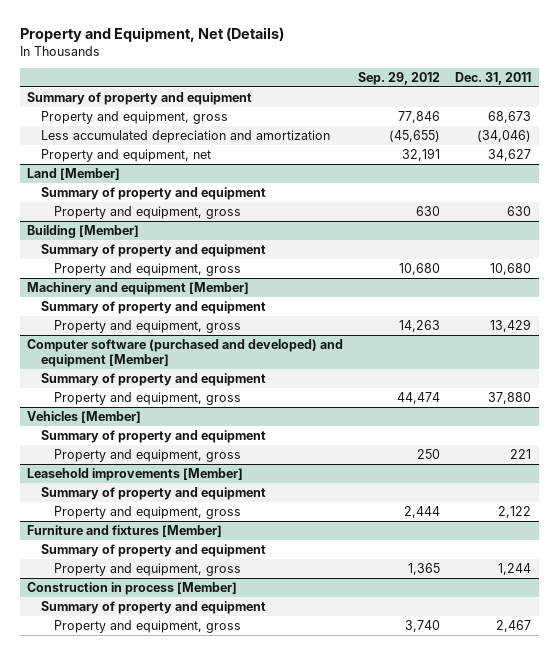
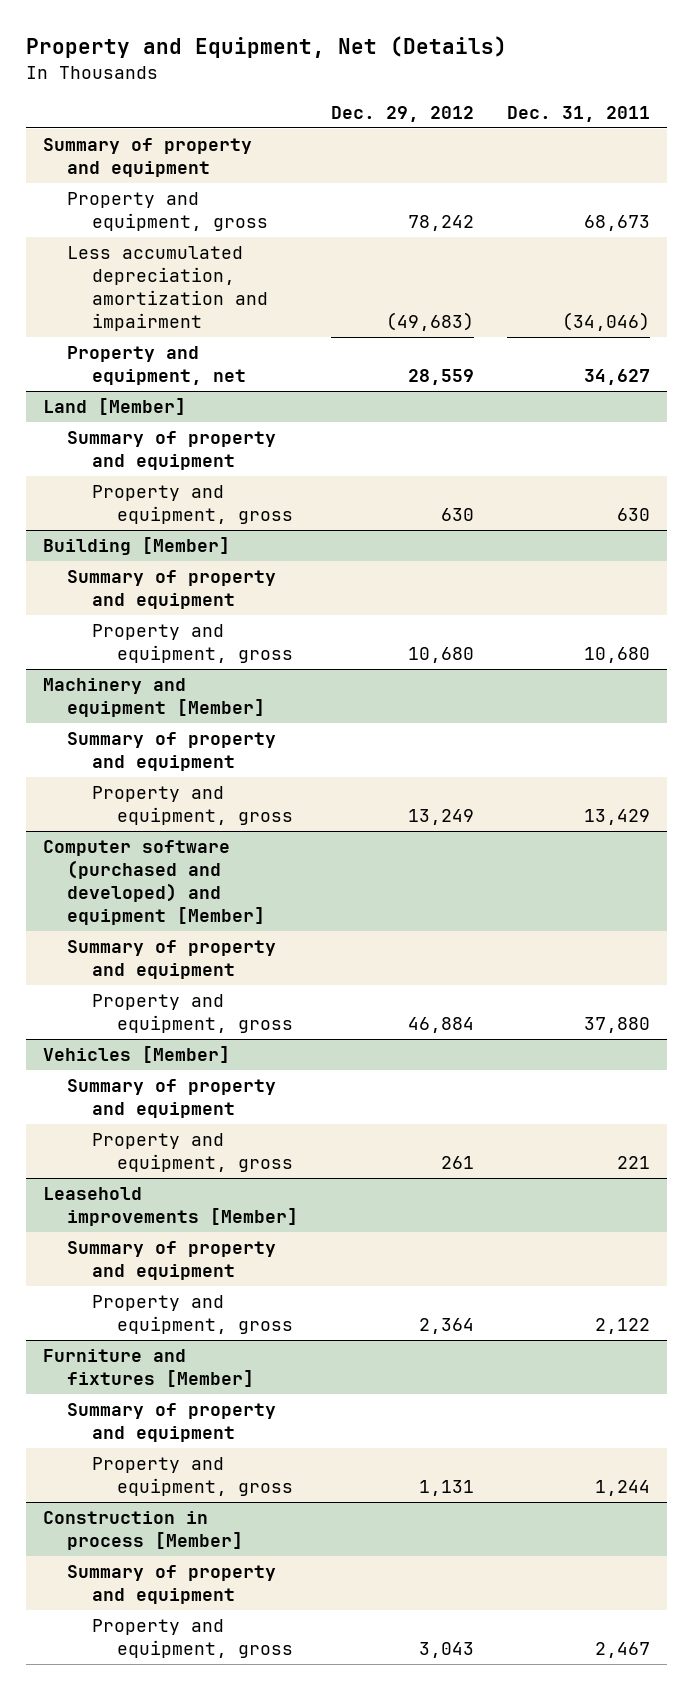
[358,72,441,86] Sep. 29, 2012 -> none
none -> [331,106,475,123] Dec. 29, 2012
[40,129,330,143] Less accumulated depreciation and amortization -> [67,246,269,331] Less accumulated depreciation, amortization and impairment

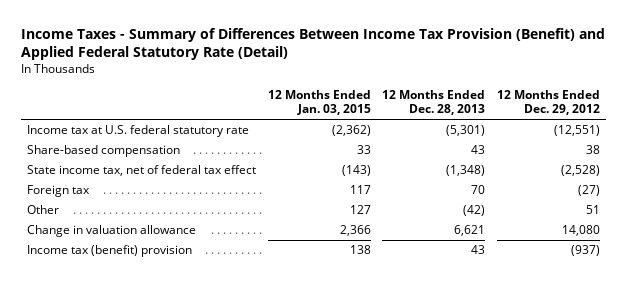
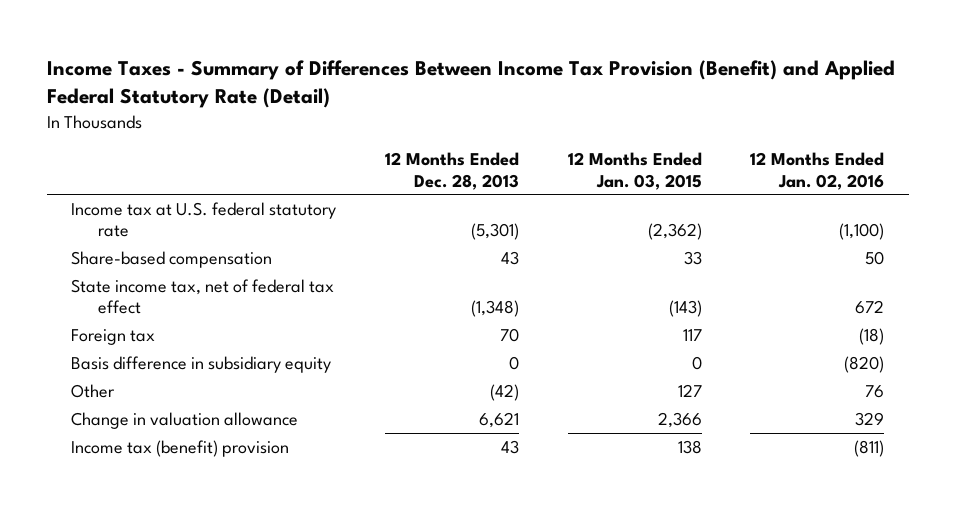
[497,89,601,116] 12 Months Ended Dec. 29, 2012 -> none
none -> [750,152,885,190] 12 Months Ended Jan. 02, 2016
none -> [71,355,332,373] Basis difference in subsidiary equity

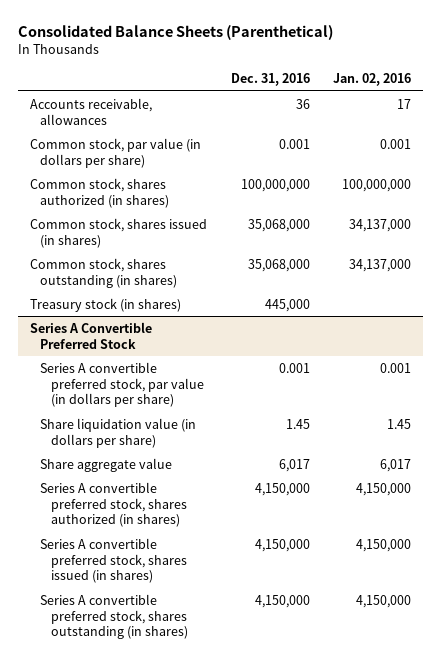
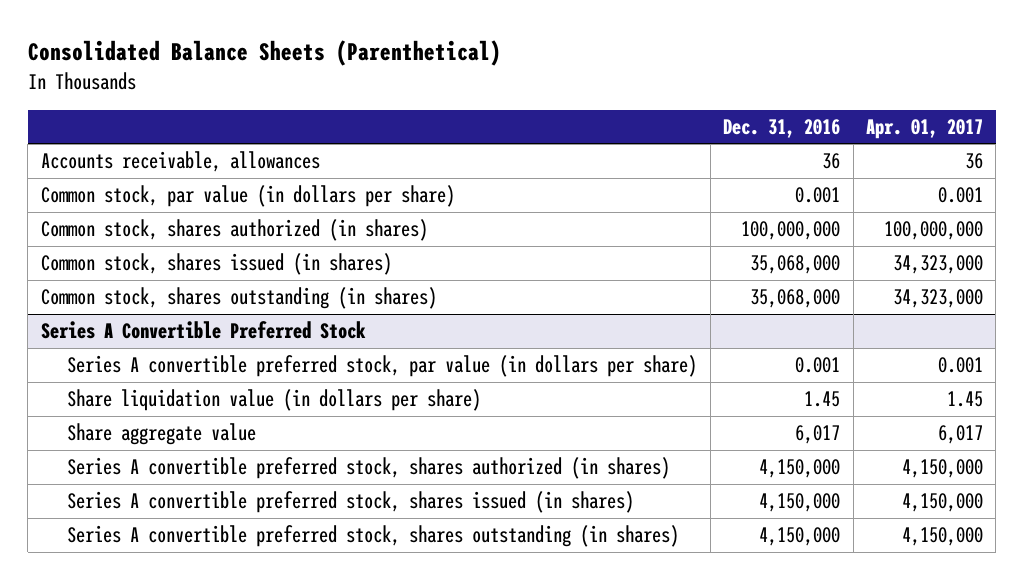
[333,73,412,87] Jan. 02, 2016 -> none
none -> [866,118,984,139] Apr. 01, 2017
[30,297,182,312] Treasury stock (in shares) -> none

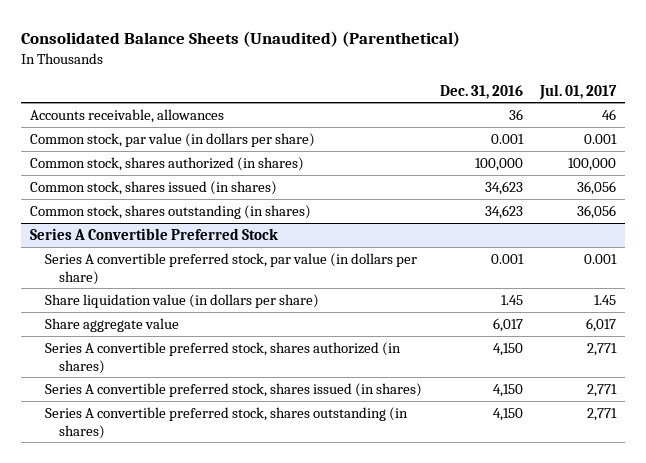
[27,40,501,67] Consolidated Balance Sheets (Parenthetical) -> [21,30,461,47] Consolidated Balance Sheets (Unaudited) (Parenthetical)
[866,118,984,139] Apr. 01, 2017 -> none
none -> [539,83,618,100] Jul. 01, 2017
[741,221,841,241] 100,000,000 -> [474,157,523,171] 100,000
[750,255,841,275] 35,068,000 -> [484,180,523,195] 34,623
[750,289,841,309] 35,068,000 -> [484,204,523,219] 34,623
[759,459,841,479] 4,150,000 -> [492,342,523,356] 4,150
[759,493,841,513] 4,150,000 -> [492,383,523,397] 4,150
[759,527,841,547] 4,150,000 -> [492,407,523,421] 4,150

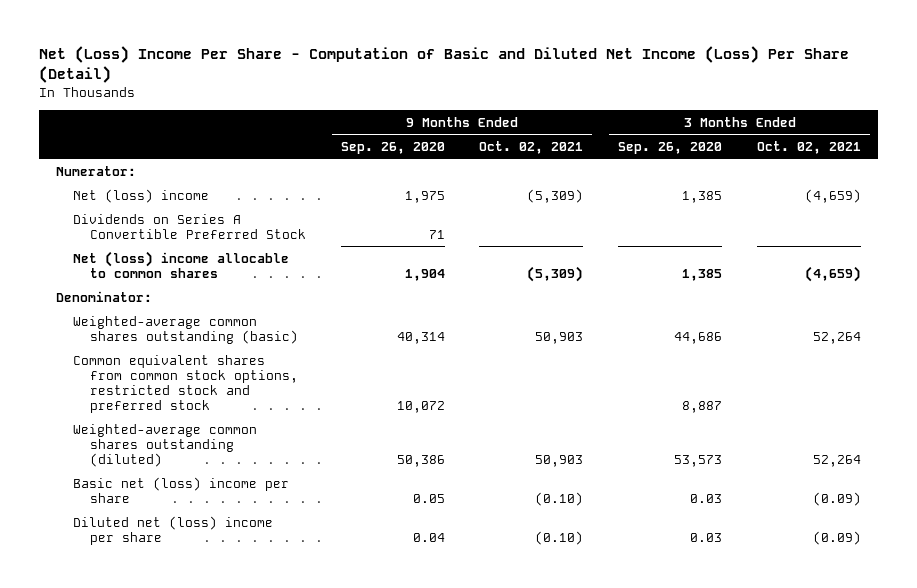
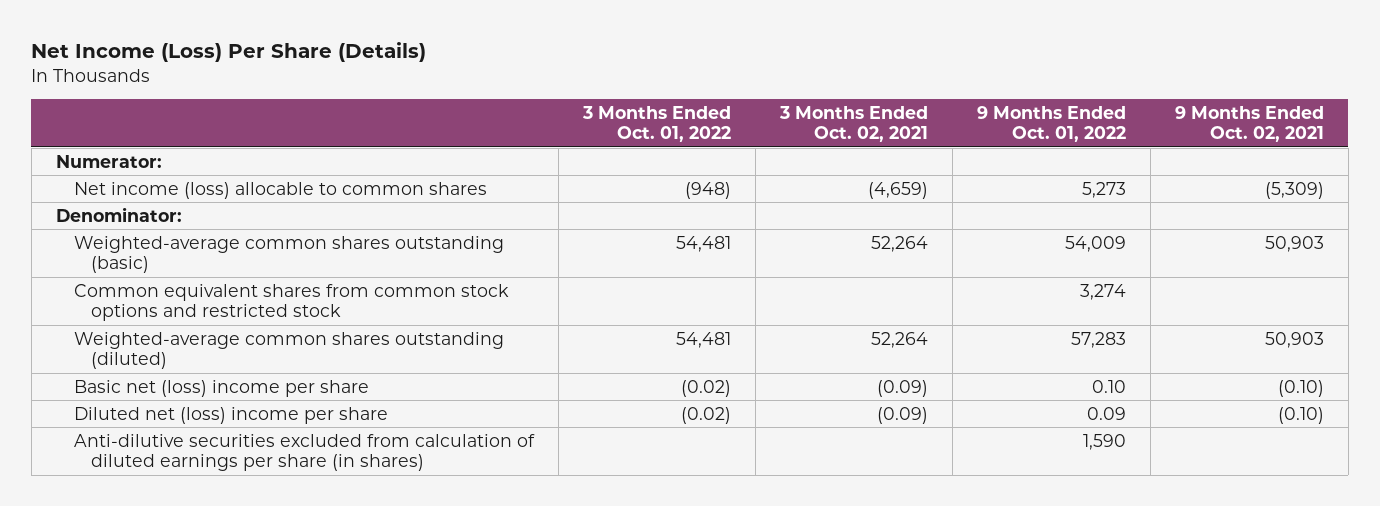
[38,46,849,84] Net (Loss) Income Per Share - Computation of Basic and Diluted Net Income (Loss) Per Share (Detail) -> [31,42,427,63] Net Income (Loss) Per Share (Details)
[340,141,445,154] Sep. 26, 2020 -> none
[618,141,723,154] Sep. 26, 2020 -> none
none -> [581,105,731,142] 3 Months Ended Oct. 01, 2022
none -> [976,105,1126,142] 9 Months Ended Oct. 01, 2022
[73,213,306,239] Dividends on Series A Convertible Preferred Stock -> none
[73,250,290,278] Net (loss) income allocable to common shares -> none
[73,188,210,203] Net (loss) income -> [73,181,487,199] Net income (loss) allocable to common shares
[73,354,298,413] Common equivalent shares from common stock options, restricted stock and preferred stock -> [73,283,509,322] Common equivalent shares from common stock options and restricted stock
none -> [73,433,535,472] Anti-dilutive securities excluded from calculation of diluted earnings per share (in shares)

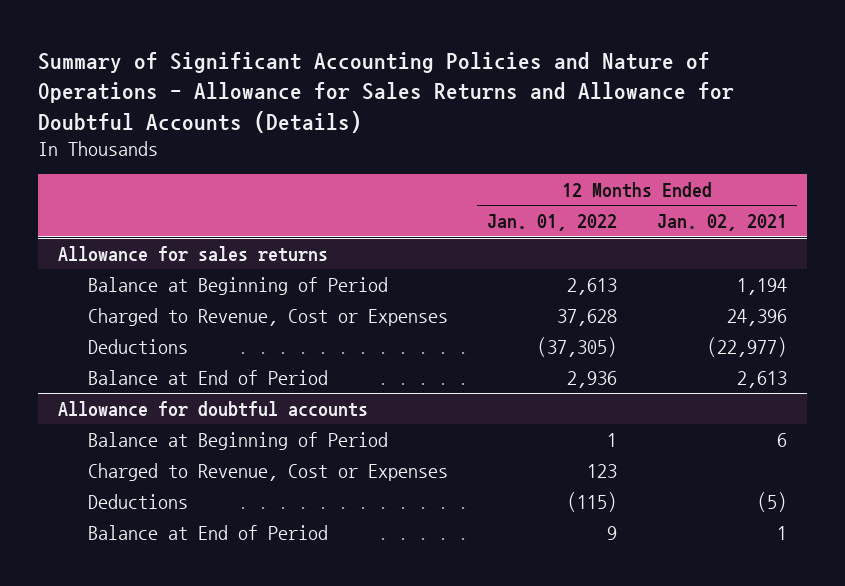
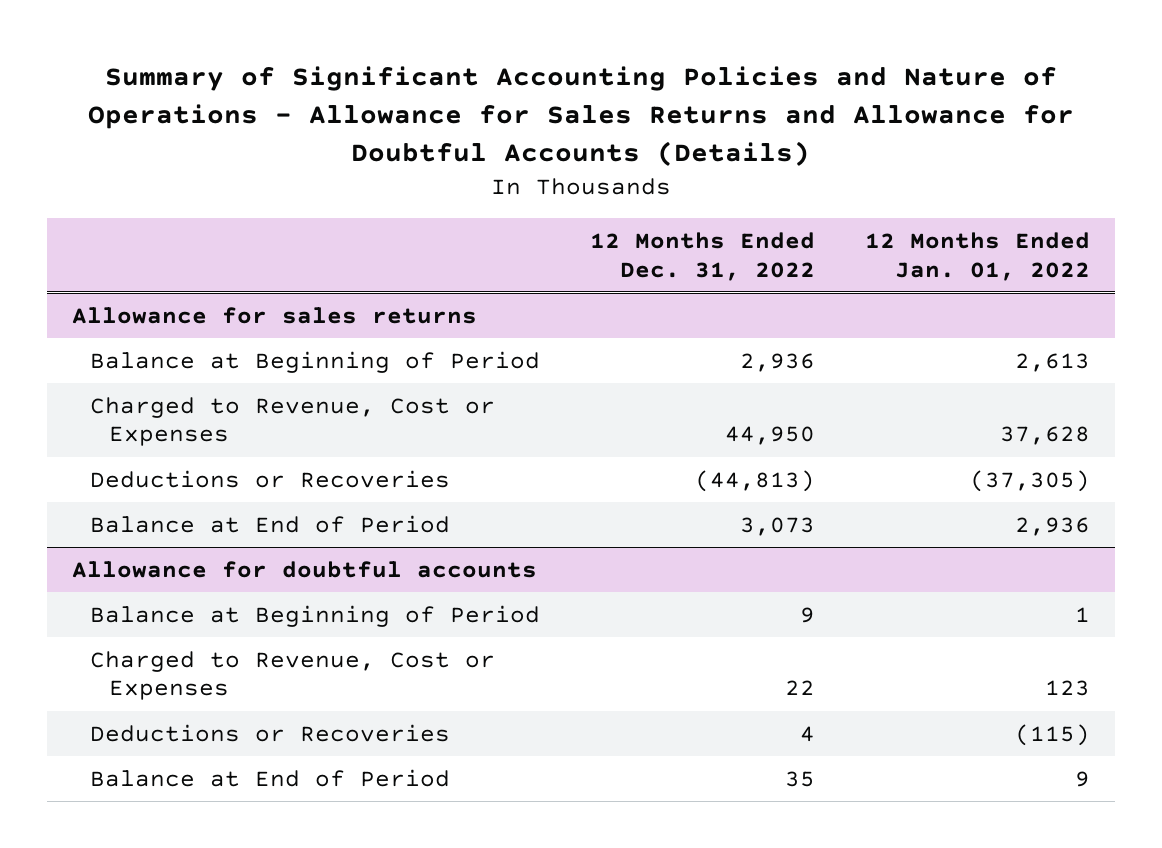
[656,214,787,232] Jan. 02, 2021 -> none
none -> [590,231,816,281] 12 Months Ended Dec. 31, 2022
[87,338,188,354] Deductions -> [90,469,451,488] Deductions or Recoveries
[87,493,188,509] Deductions -> [90,723,451,742] Deductions or Recoveries

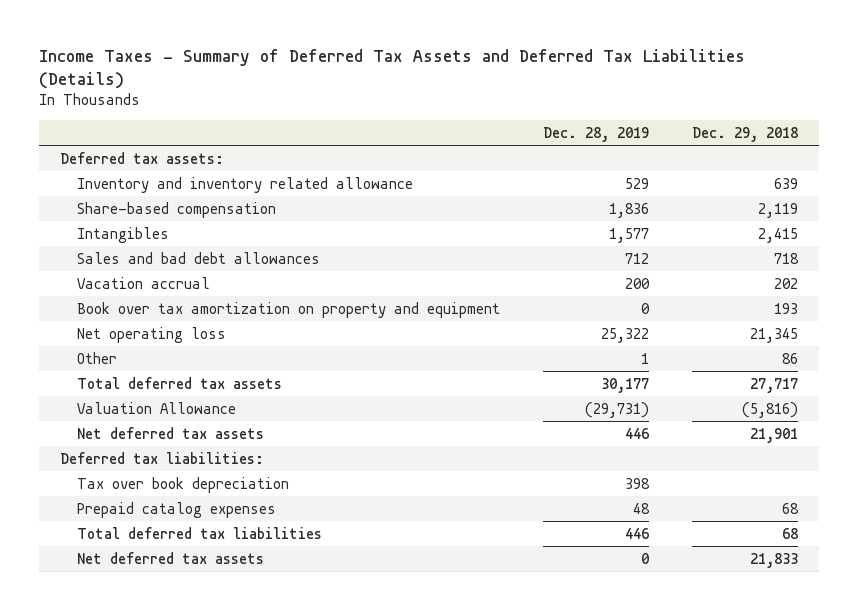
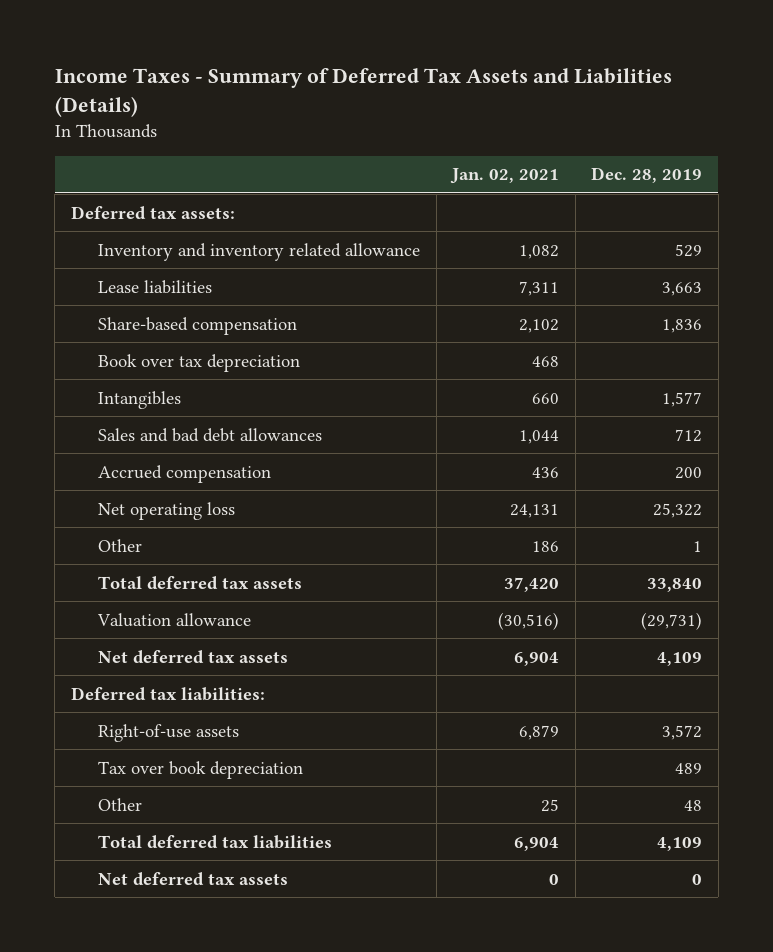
[38,48,745,90] Income Taxes - Summary of Deferred Tax Assets and Deferred Tax Liabilities (Details) -> [54,68,672,118] Income Taxes - Summary of Deferred Tax Assets and Liabilities (Details)
[691,126,798,142] Dec. 29, 2018 -> none
none -> [450,168,560,185] Jan. 02, 2021
none -> [98,279,213,294] Lease liabilities
none -> [98,353,301,372] Book over tax depreciation
[76,301,500,318] Book over tax amortization on property and equipment -> none
[76,276,210,289] Vacation accrual -> [98,464,272,483] Accrued compensation
[600,377,649,393] 30,177 -> [647,577,703,592] 33,840
[76,401,236,414] Valuation Allowance -> [97,612,252,627] Valuation allowance
[624,427,649,439] 446 -> [657,651,703,666] 4,109
[76,501,276,518] Prepaid catalog expenses -> none
none -> [98,723,240,742] Right-of-use assets
[624,477,650,489] 398 -> [675,762,703,774] 489
none -> [98,797,143,811] Other
[624,527,649,539] 446 -> [657,836,703,851] 4,109

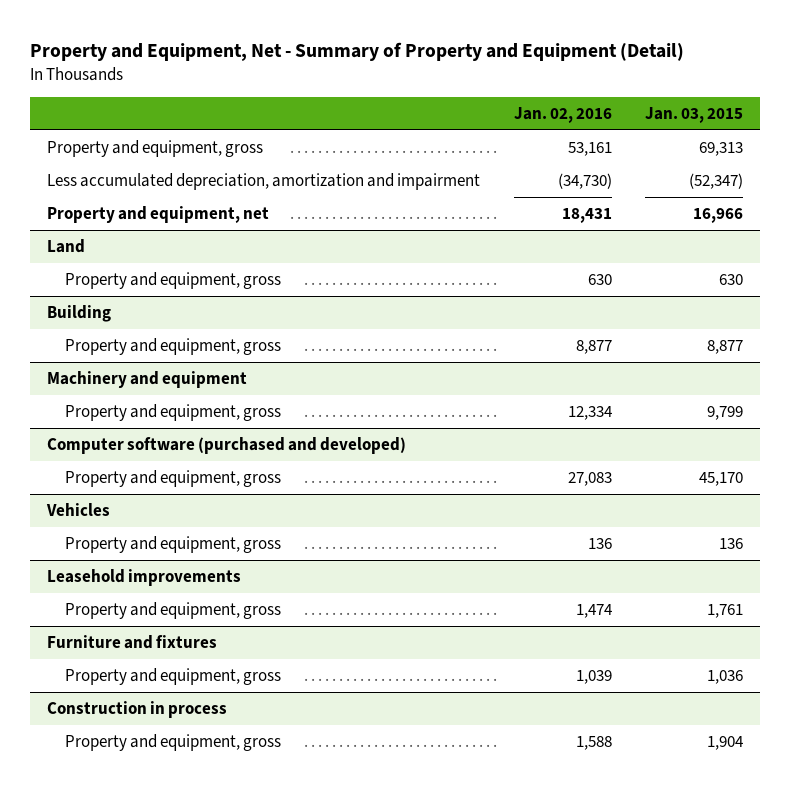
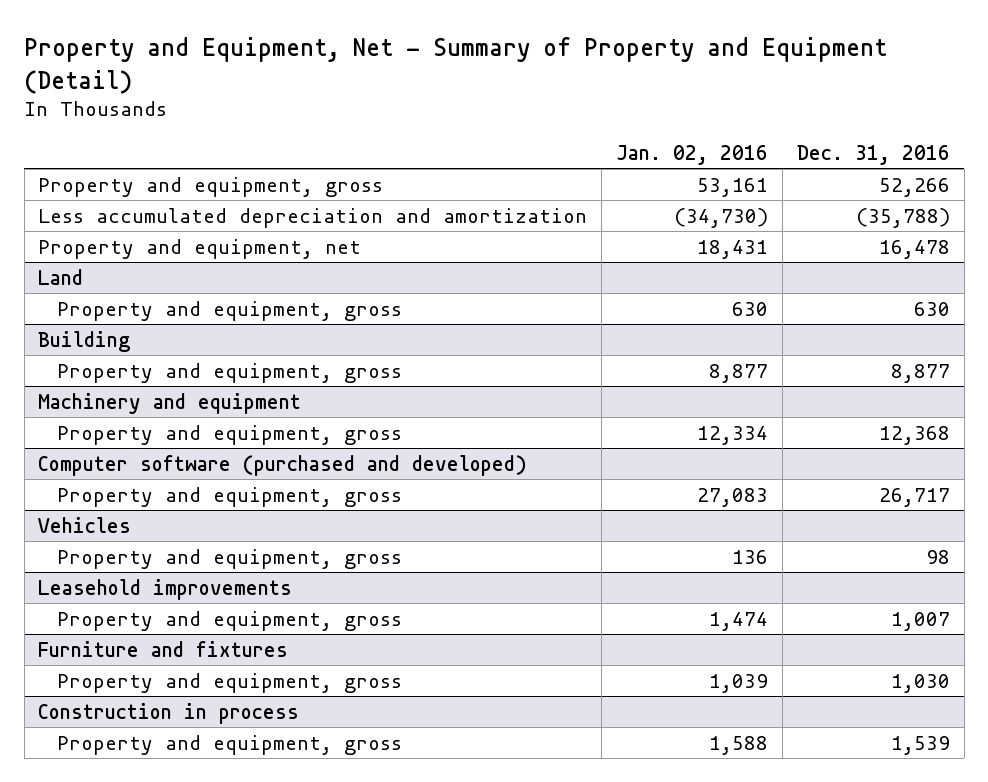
[645,106,744,123] Jan. 03, 2015 -> none
none -> [796,144,950,165] Dec. 31, 2016
[47,173,481,191] Less accumulated depreciation, amortization and impairment -> [38,207,588,228] Less accumulated depreciation and amortization

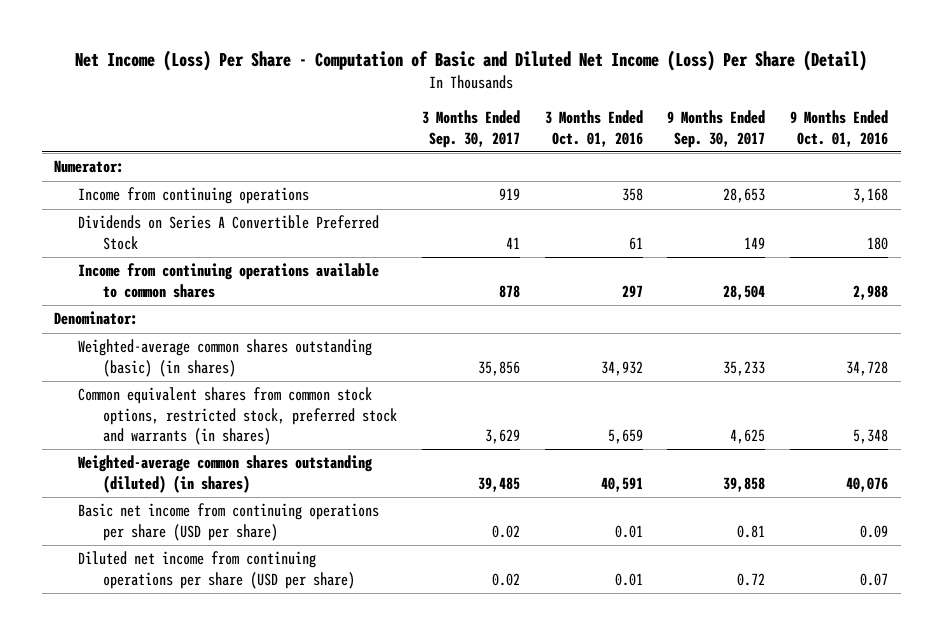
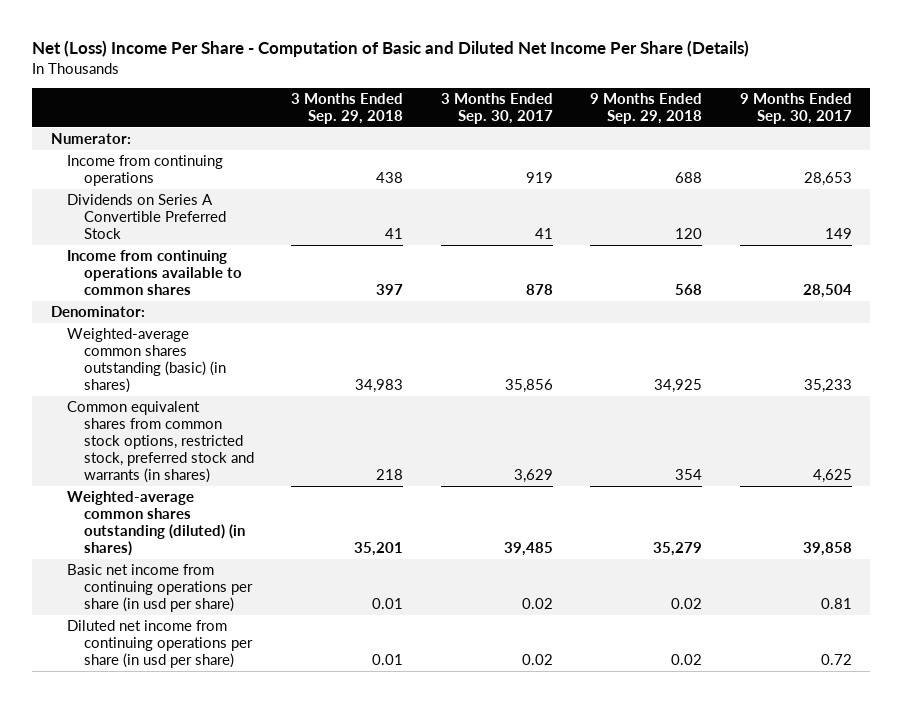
[75,50,868,72] Net Income (Loss) Per Share - Computation of Basic and Diluted Net Income (Loss) Per Share (Detail) -> [32,40,750,58] Net (Loss) Income Per Share - Computation of Basic and Diluted Net Income Per Share (Details)
[544,110,643,147] 3 Months Ended Oct. 01, 2016 -> none
[790,110,889,147] 9 Months Ended Oct. 01, 2016 -> none
none -> [291,93,404,124] 3 Months Ended Sep. 29, 2018
none -> [590,93,703,124] 9 Months Ended Sep. 29, 2018
[78,503,380,541] Basic net income from continuing operations per share (USD per share) -> [67,564,253,612] Basic net income from continuing operations per share (in usd per share)
[78,551,355,589] Diluted net income from continuing operations per share (USD per share) -> [67,620,253,668] Diluted net income from continuing operations per share (in usd per share)

